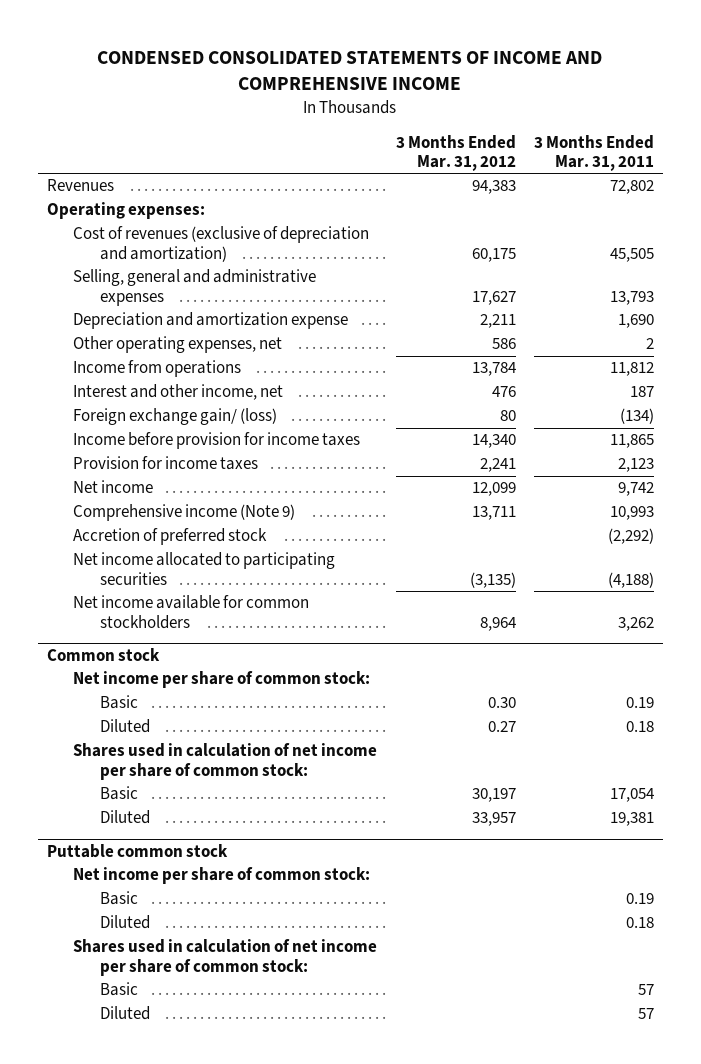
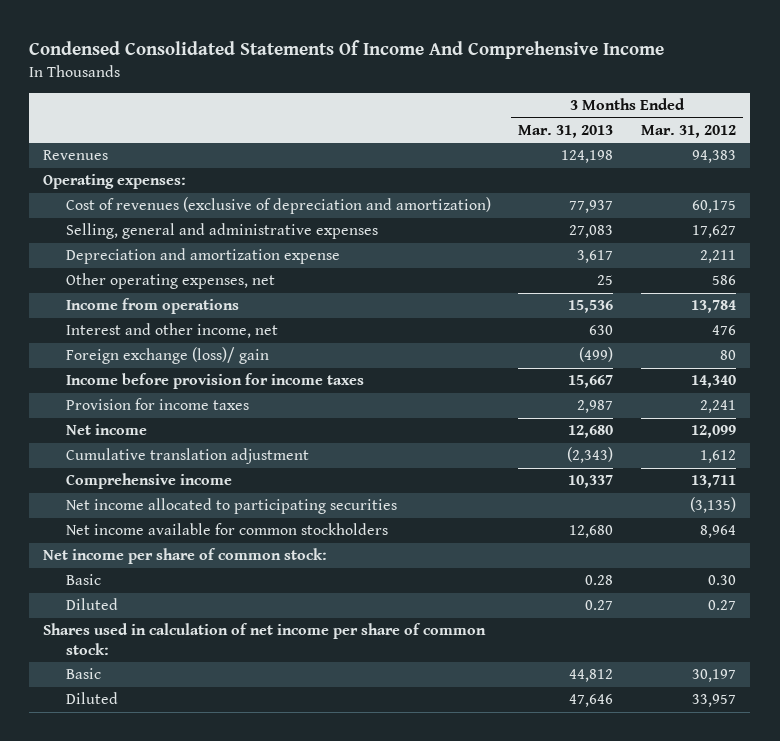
[97,51,603,91] CONDENSED CONSOLIDATED STATEMENTS OF INCOME AND COMPREHENSIVE INCOME -> [29,39,665,59] Condensed Consolidated Statements Of Income And Comprehensive Income
[533,134,654,172] 3 Months Ended Mar. 31, 2011 -> none
none -> [518,124,614,138] Mar. 31, 2013
[73,408,278,426] Foreign exchange gain/ (loss) -> [65,347,269,365] Foreign exchange (loss)/ gain
[73,528,268,546] Accretion of preferred stock -> none
none -> [65,448,309,465] Cumulative translation adjustment
[73,504,296,522] Comprehensive income (Note 9) -> [65,473,232,490] Comprehensive income
[46,648,160,662] Common stock -> none
[46,844,228,859] Puttable common stock -> none
[73,867,371,885] Net income per share of common stock: -> none
[99,891,138,906] Basic -> none
[99,915,150,930] Diluted -> none
[73,939,378,976] Shares used in calculation of net income per share of common stock: -> none
[99,982,138,997] Basic -> none
[99,1006,150,1021] Diluted -> none

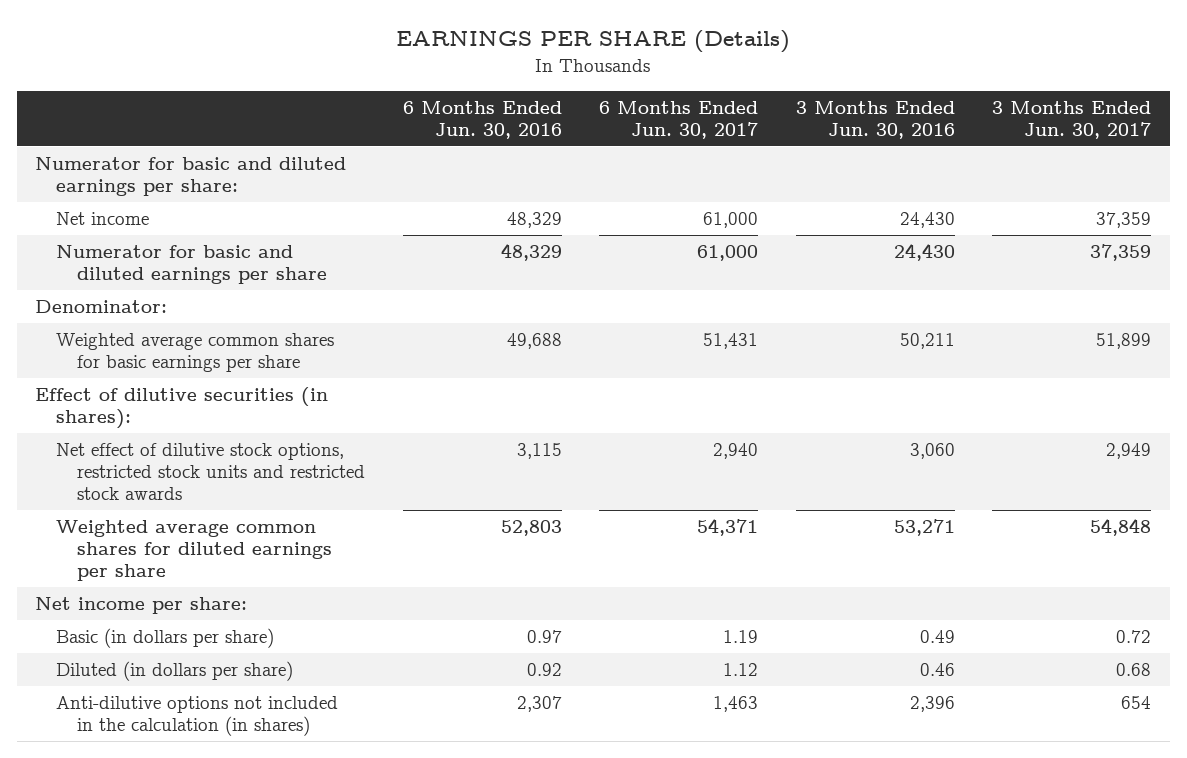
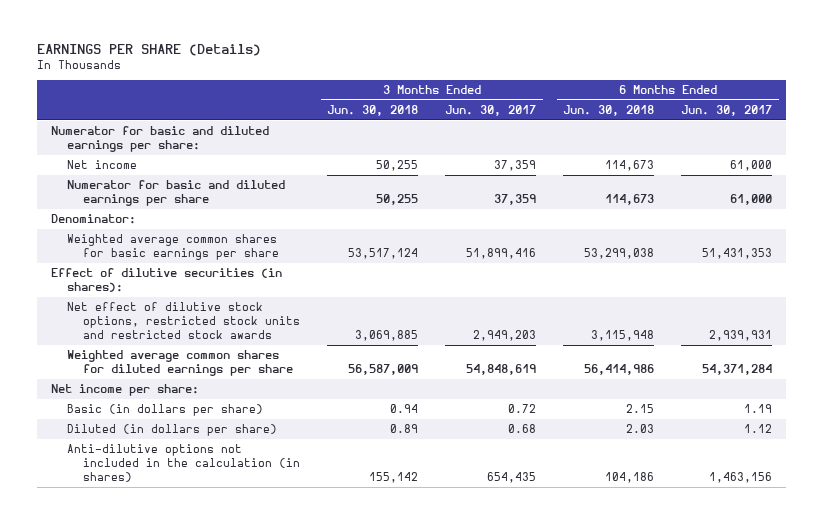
[402,100,562,139] 6 Months Ended Jun. 30, 2016 -> none
[795,100,955,139] 3 Months Ended Jun. 30, 2016 -> none
none -> [327,104,419,116] Jun. 30, 2018
none -> [563,104,655,116] Jun. 30, 2018
[703,333,759,350] 51,431 -> [702,248,773,260] 51,431,353
[1096,333,1152,350] 51,899 -> [466,248,537,260] 51,899,416
[713,443,759,460] 2,940 -> [709,330,773,342] 2,939,931
[1106,443,1152,460] 2,949 -> [473,330,537,342] 2,949,203
[697,518,759,537] 54,371 -> [702,364,773,376] 54,371,284
[1090,518,1152,537] 54,848 -> [466,364,537,376] 54,848,619
[713,696,759,713] 1,463 -> [709,472,773,484] 1,463,156
[1121,696,1152,710] 654 -> [487,472,537,484] 654,435

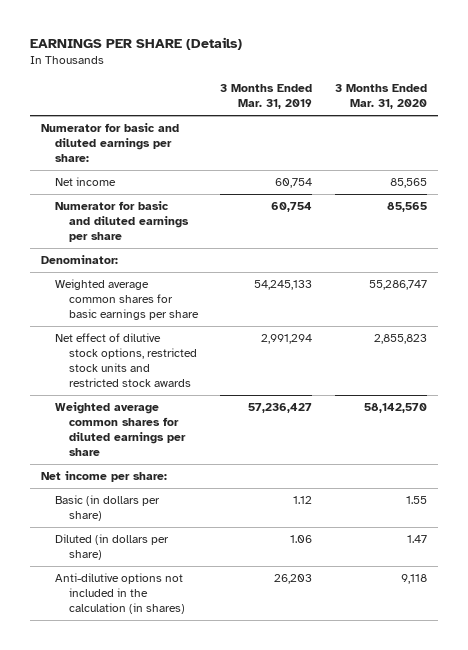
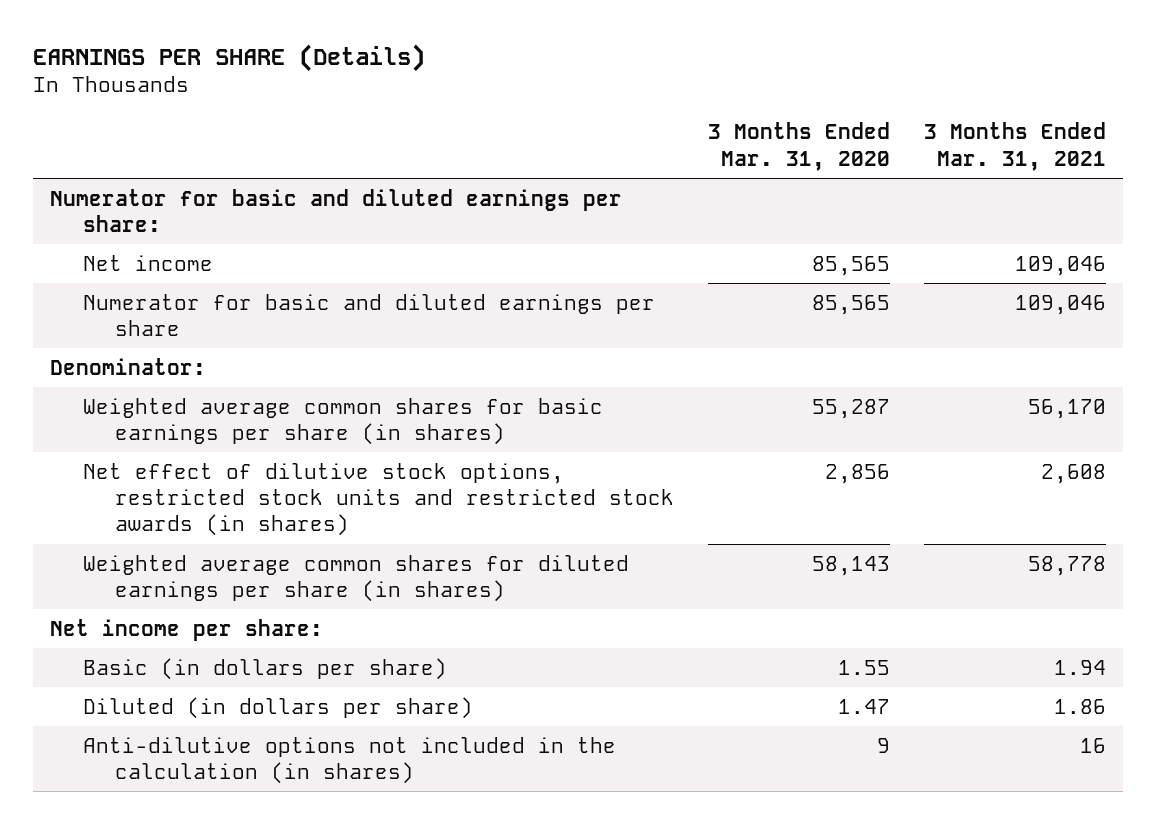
[220,84,313,110] 3 Months Ended Mar. 31, 2019 -> none
none -> [924,122,1107,171] 3 Months Ended Mar. 31, 2021
[54,278,199,321] Weighted average common shares for basic earnings per share -> [82,397,603,446] Weighted average common shares for basic earnings per share (in shares)
[368,279,427,290] 55,286,747 -> [812,398,891,419] 55,287
[54,332,197,388] Net effect of dilutive stock options, restricted stock units and restricted stock awards -> [82,462,675,537] Net effect of dilutive stock options, restricted stock units and restricted stock awards (in shares)
[373,333,427,344] 2,855,823 -> [825,463,891,484] 2,856
[54,401,186,457] Weighted average common shares for diluted earnings per share -> [82,554,629,603] Weighted average common shares for diluted earnings per share (in shares)
[363,402,427,413] 58,142,570 -> [812,555,891,576] 58,143
[400,573,427,584] 9,118 -> [877,737,891,753] 9

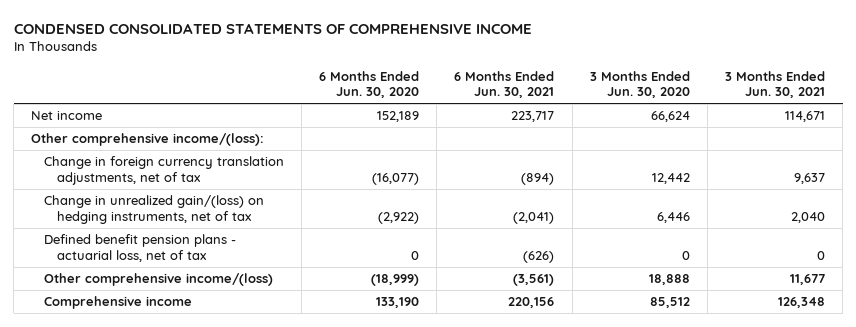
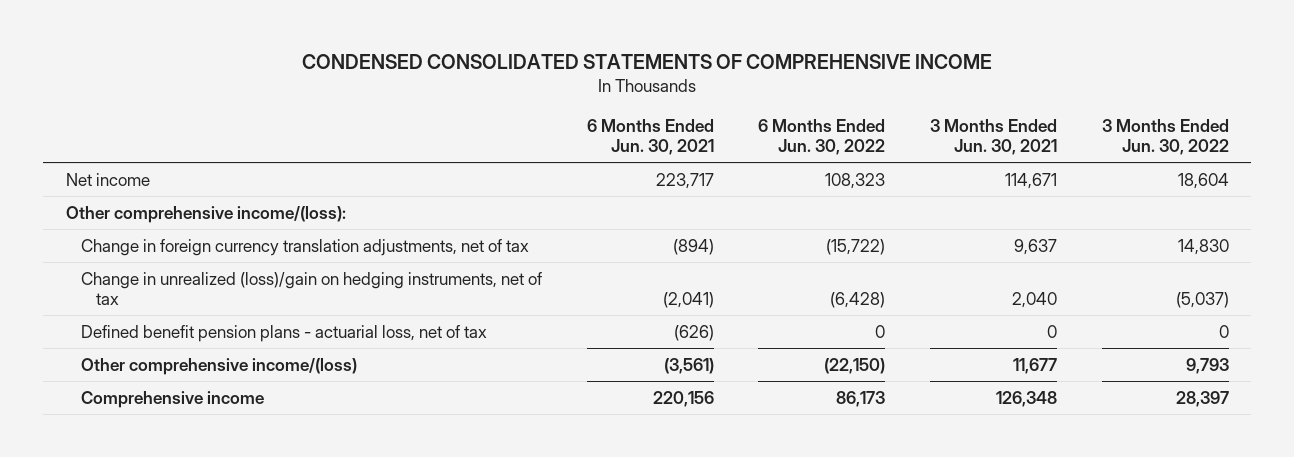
[319,70,420,99] 6 Months Ended Jun. 30, 2020 -> none
[589,70,690,99] 3 Months Ended Jun. 30, 2020 -> none
none -> [758,118,886,155] 6 Months Ended Jun. 30, 2022
none -> [1101,118,1229,155] 3 Months Ended Jun. 30, 2022
[43,195,264,224] Change in unrealized gain/(loss) on hedging instruments, net of tax -> [80,271,542,305] Change in unrealized (loss)/gain on hedging instruments, net of tax

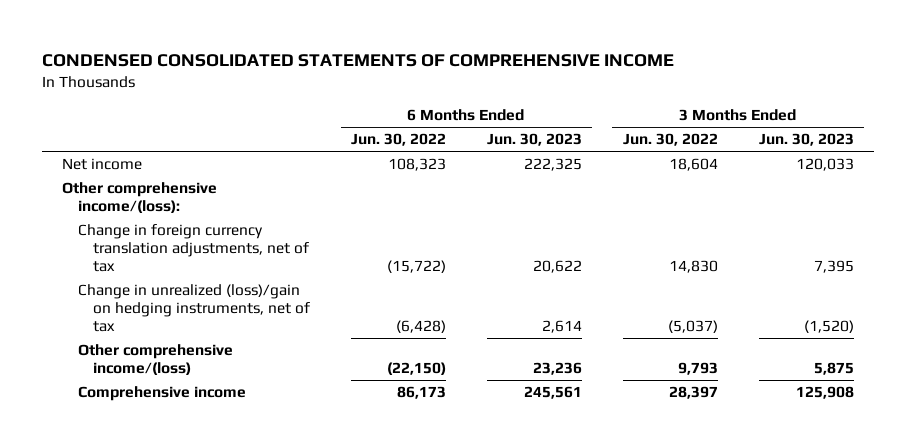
[586,118,714,155] 6 Months Ended Jun. 30, 2021 -> none
[929,118,1057,155] 3 Months Ended Jun. 30, 2021 -> none
none -> [486,133,582,147] Jun. 30, 2023
none -> [758,133,854,147] Jun. 30, 2023
[80,324,487,342] Defined benefit pension plans - actuarial loss, net of tax -> none

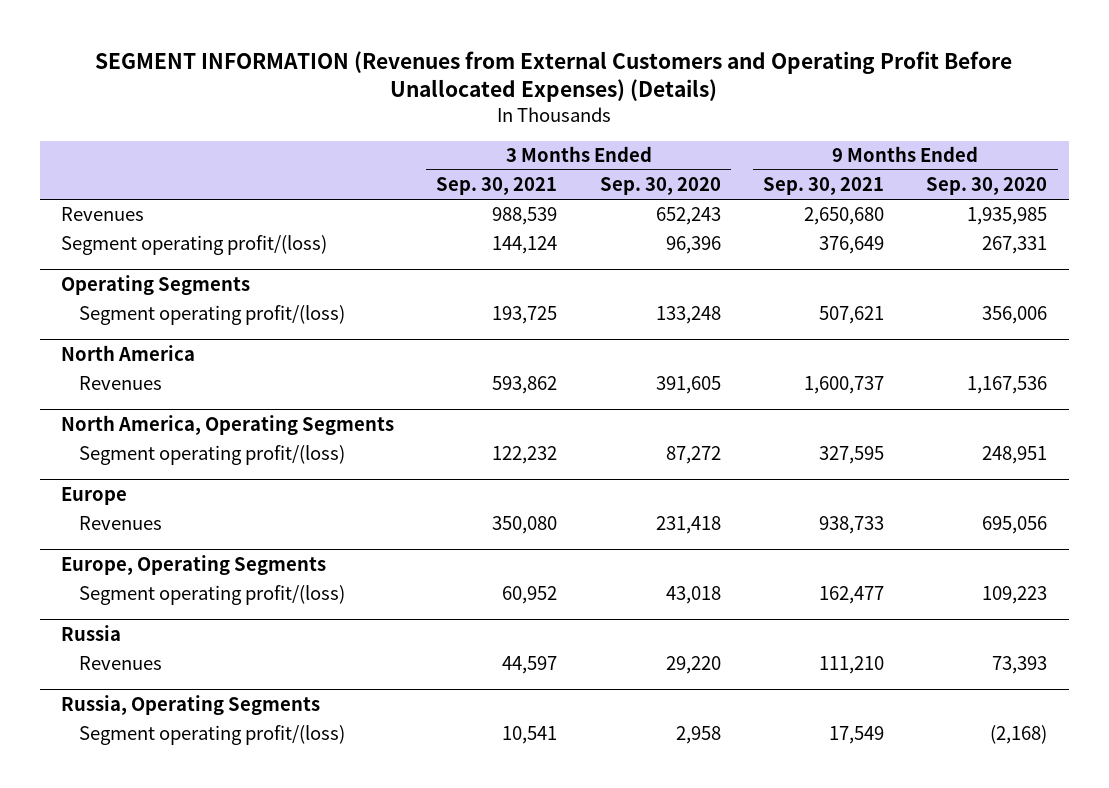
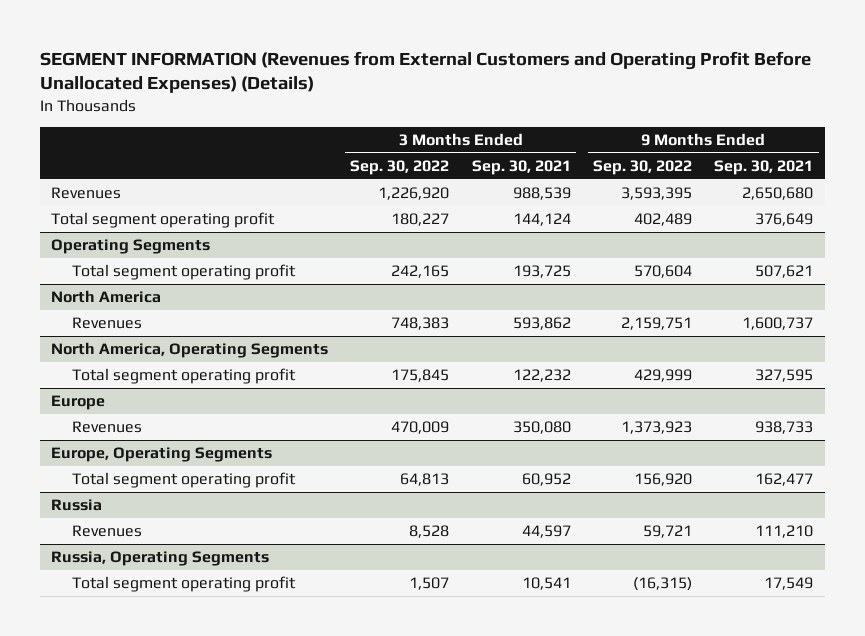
[599,177,721,196] Sep. 30, 2020 -> none
[926,177,1048,196] Sep. 30, 2020 -> none
none -> [350,159,450,175] Sep. 30, 2022
none -> [593,159,693,175] Sep. 30, 2022
[61,235,328,256] Segment operating profit/(loss) -> [51,212,276,229] Total segment operating profit
[79,305,346,326] Segment operating profit/(loss) -> [72,264,297,281] Total segment operating profit
[79,445,346,466] Segment operating profit/(loss) -> [72,368,297,385] Total segment operating profit
[79,585,346,606] Segment operating profit/(loss) -> [72,472,297,489] Total segment operating profit
[79,725,346,746] Segment operating profit/(loss) -> [72,576,297,593] Total segment operating profit

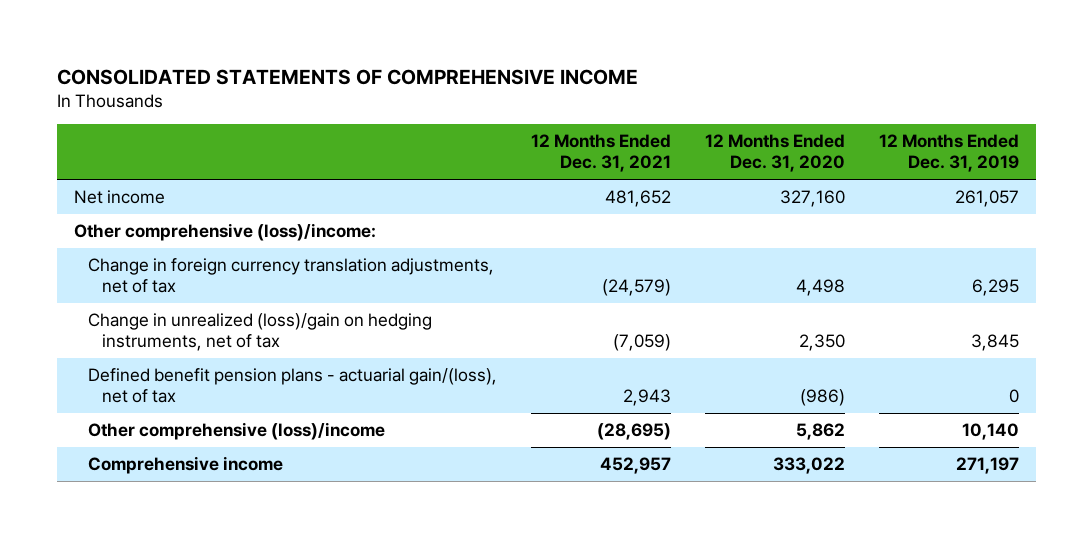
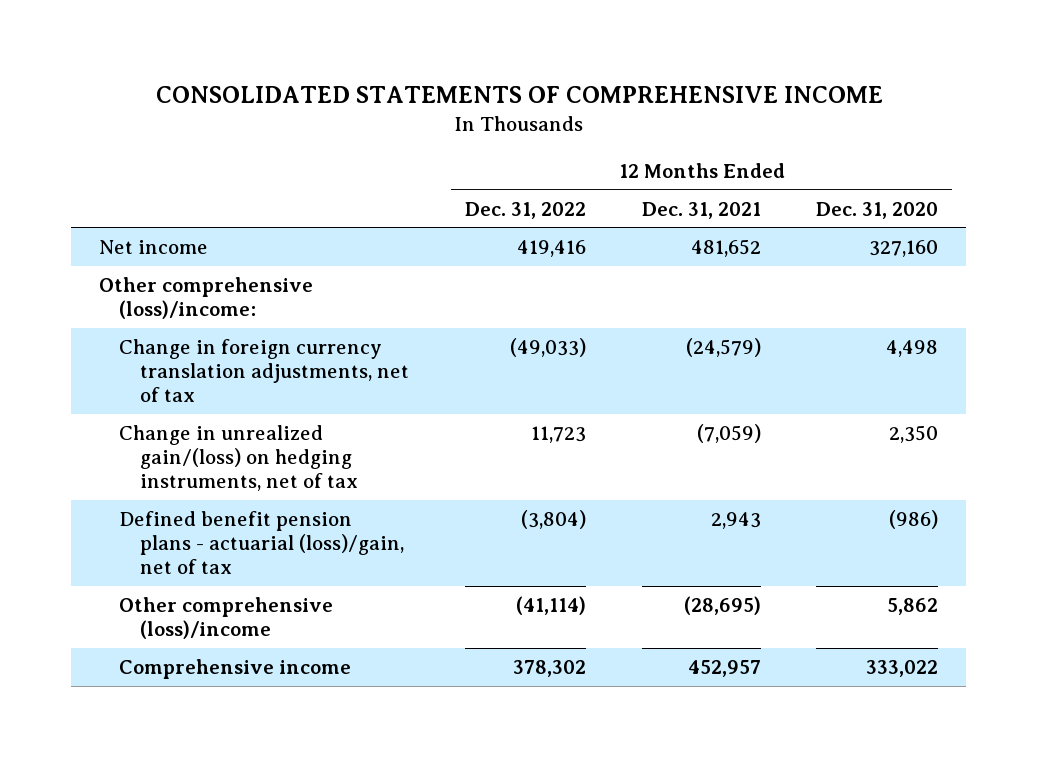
[878,134,1019,173] 12 Months Ended Dec. 31, 2019 -> none
none -> [464,201,586,219] Dec. 31, 2022
[87,313,432,352] Change in unrealized (loss)/gain on hedging instruments, net of tax -> [119,425,359,491] Change in unrealized gain/(loss) on hedging instruments, net of tax
[87,368,497,404] Defined benefit pension plans - actuarial gain/(loss), net of tax -> [119,511,405,574] Defined benefit pension plans - actuarial (loss)/gain, net of tax

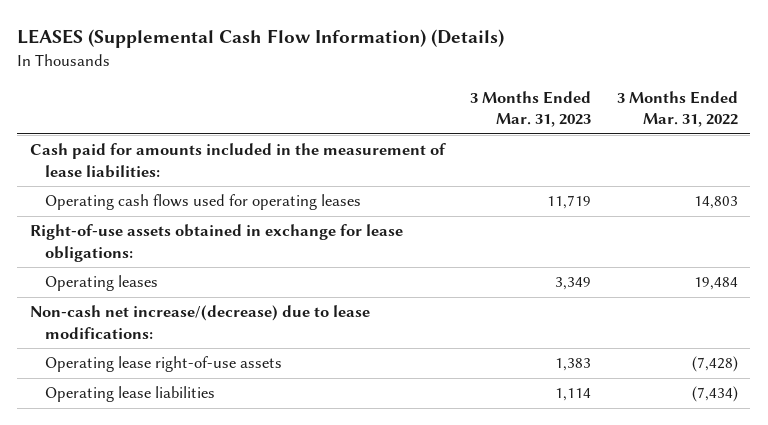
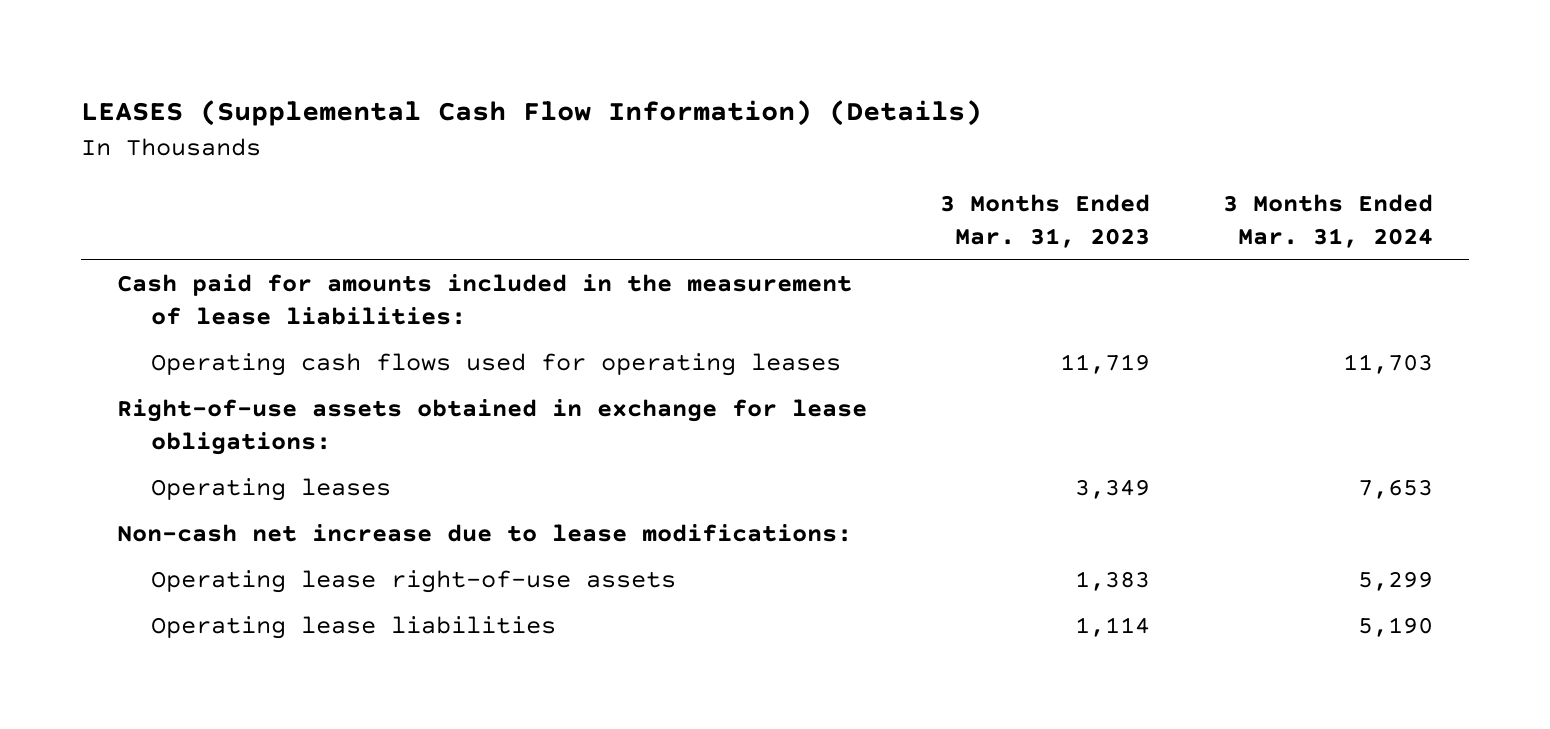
[616,90,738,128] 3 Months Ended Mar. 31, 2022 -> none
none -> [1222,193,1433,248] 3 Months Ended Mar. 31, 2024
[30,305,371,339] Non-cash net increase/(decrease) due to lease modifications: -> [117,523,853,542] Non-cash net increase due to lease modifications:

